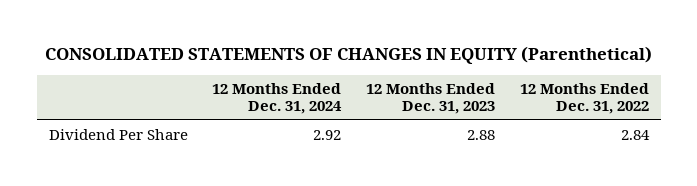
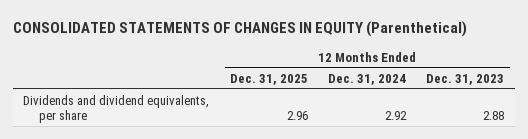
[519,82,649,115] 12 Months Ended Dec. 31, 2022 -> none
none -> [229,73,308,85] Dec. 31, 2025
[48,129,188,141] Dividend Per Share -> [23,95,210,124] Dividends and dividend equivalents, per share

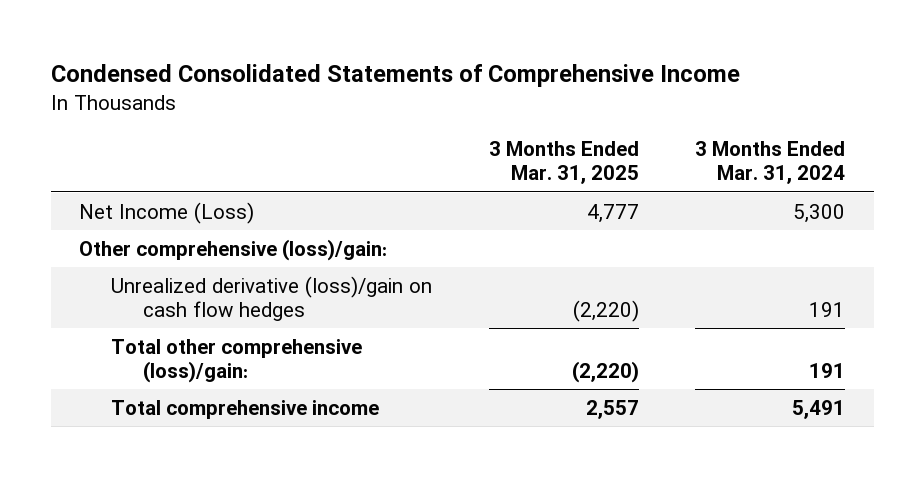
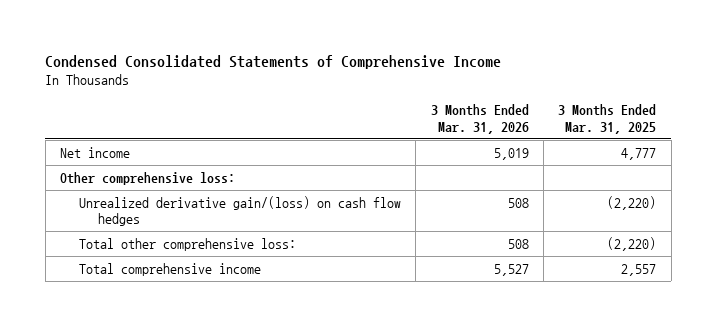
[695,141,846,185] 3 Months Ended Mar. 31, 2024 -> none
none -> [430,104,529,134] 3 Months Ended Mar. 31, 2026
[79,201,255,224] Net Income (Loss) -> [60,146,131,158] Net income
[79,238,388,261] Other comprehensive (loss)/gain: -> [60,171,236,185] Other comprehensive loss:
[110,275,432,321] Unrealized derivative (loss)/gain on cash flow hedges -> [79,195,402,227] Unrealized derivative gain/(loss) on cash flow hedges
[110,338,362,383] Total other comprehensive (loss)/gain: -> [79,237,297,251] Total other comprehensive loss:

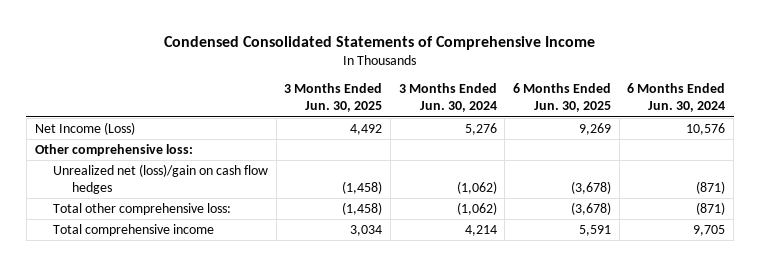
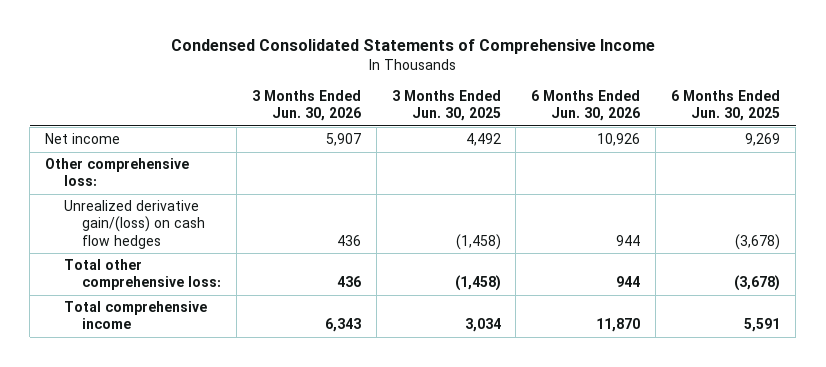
[398,83,497,113] 3 Months Ended Jun. 30, 2024 -> none
[627,83,726,113] 6 Months Ended Jun. 30, 2024 -> none
none -> [251,90,361,122] 3 Months Ended Jun. 30, 2026
none -> [531,90,641,122] 6 Months Ended Jun. 30, 2026
[34,122,135,136] Net Income (Loss) -> [45,133,121,145] Net income
[53,164,269,194] Unrealized net (loss)/gain on cash flow hedges -> [63,200,205,249] Unrealized derivative gain/(loss) on cash flow hedges

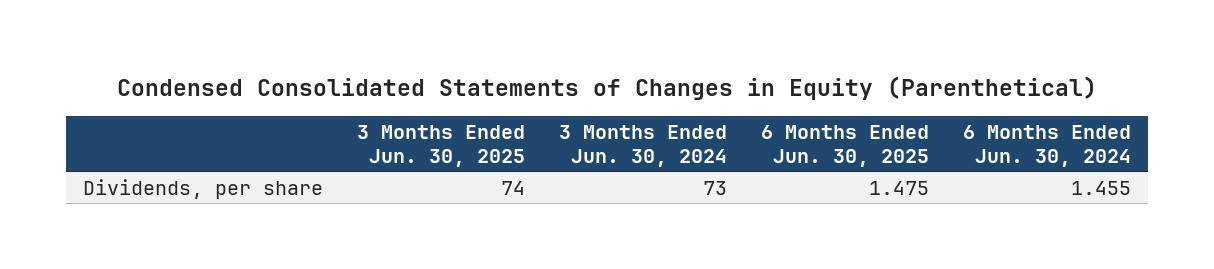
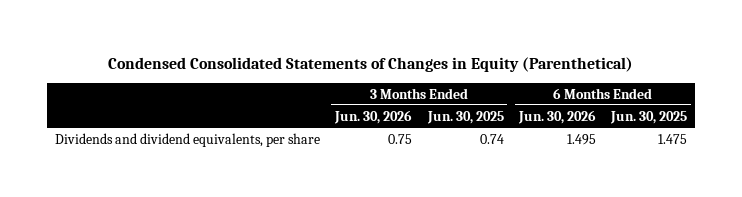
[558,124,727,167] 3 Months Ended Jun. 30, 2024 -> none
[963,124,1132,167] 6 Months Ended Jun. 30, 2024 -> none
none -> [334,109,413,124] Jun. 30, 2026
none -> [517,109,596,124] Jun. 30, 2026
[82,178,323,199] Dividends, per share -> [54,132,320,147] Dividends and dividend equivalents, per share
[500,180,525,195] 74 -> [479,133,504,144] 0.74

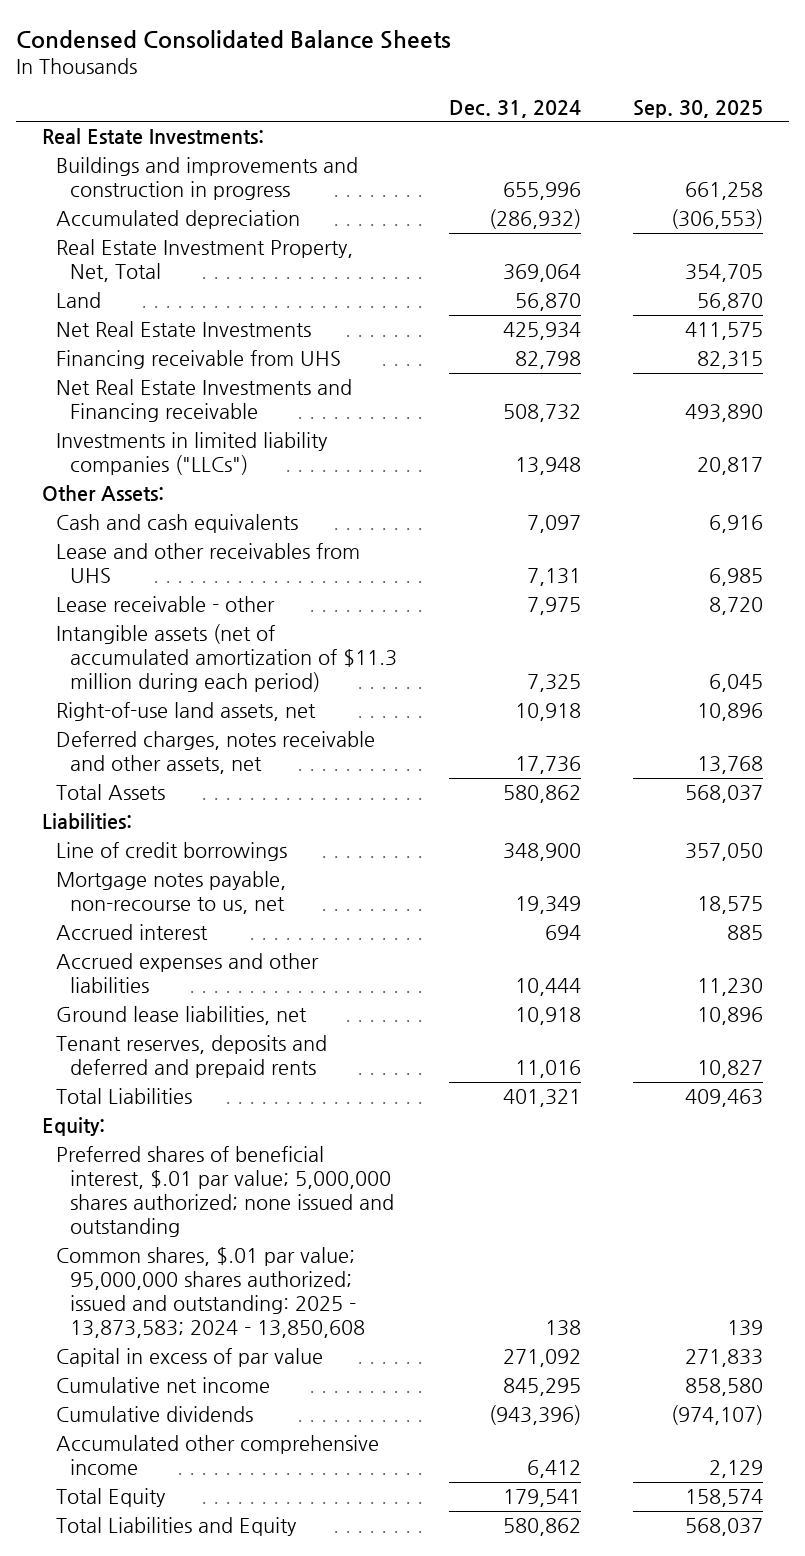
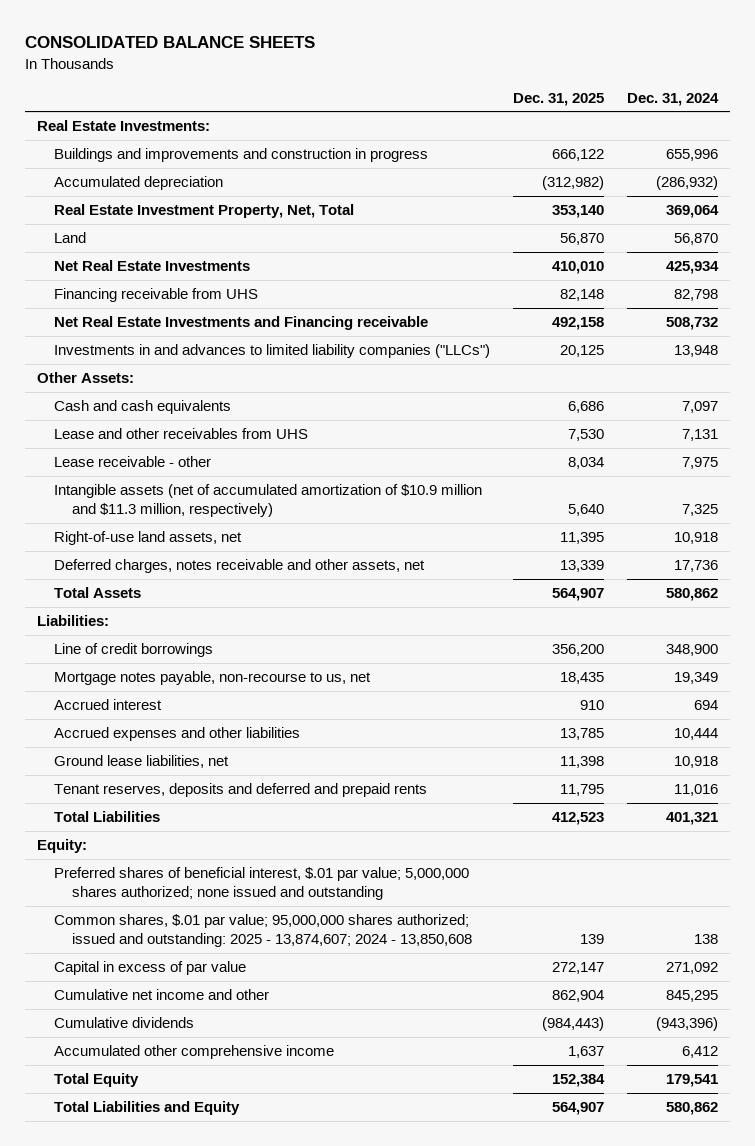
[16,29,452,49] Condensed Consolidated Balance Sheets -> [25,36,316,49] CONSOLIDATED BALANCE SHEETS
[632,99,763,118] Sep. 30, 2025 -> none
none -> [513,92,605,106] Dec. 31, 2025
[56,432,329,476] Investments in limited liability companies ("LLCs") -> [54,344,491,359] Investments in and advances to limited liability companies ("LLCs")
[56,624,397,693] Intangible assets (net of accumulated amortization of $11.3 million during each period) -> [54,484,483,518] Intangible assets (net of accumulated amortization of $10.9 million and $11.3 million, respectively)
[56,1247,365,1339] Common shares, $.01 par value; 95,000,000 shares authorized; issued and outstanding: 2025 - 13,873,583; 2024 - 13,850,608 -> [54,914,473,948] Common shares, $.01 par value; 95,000,000 shares authorized; issued and outstanding: 2025 - 13,874,607; 2024 - 13,850,608
[56,1377,271,1394] Cumulative net income -> [54,989,270,1001] Cumulative net income and other

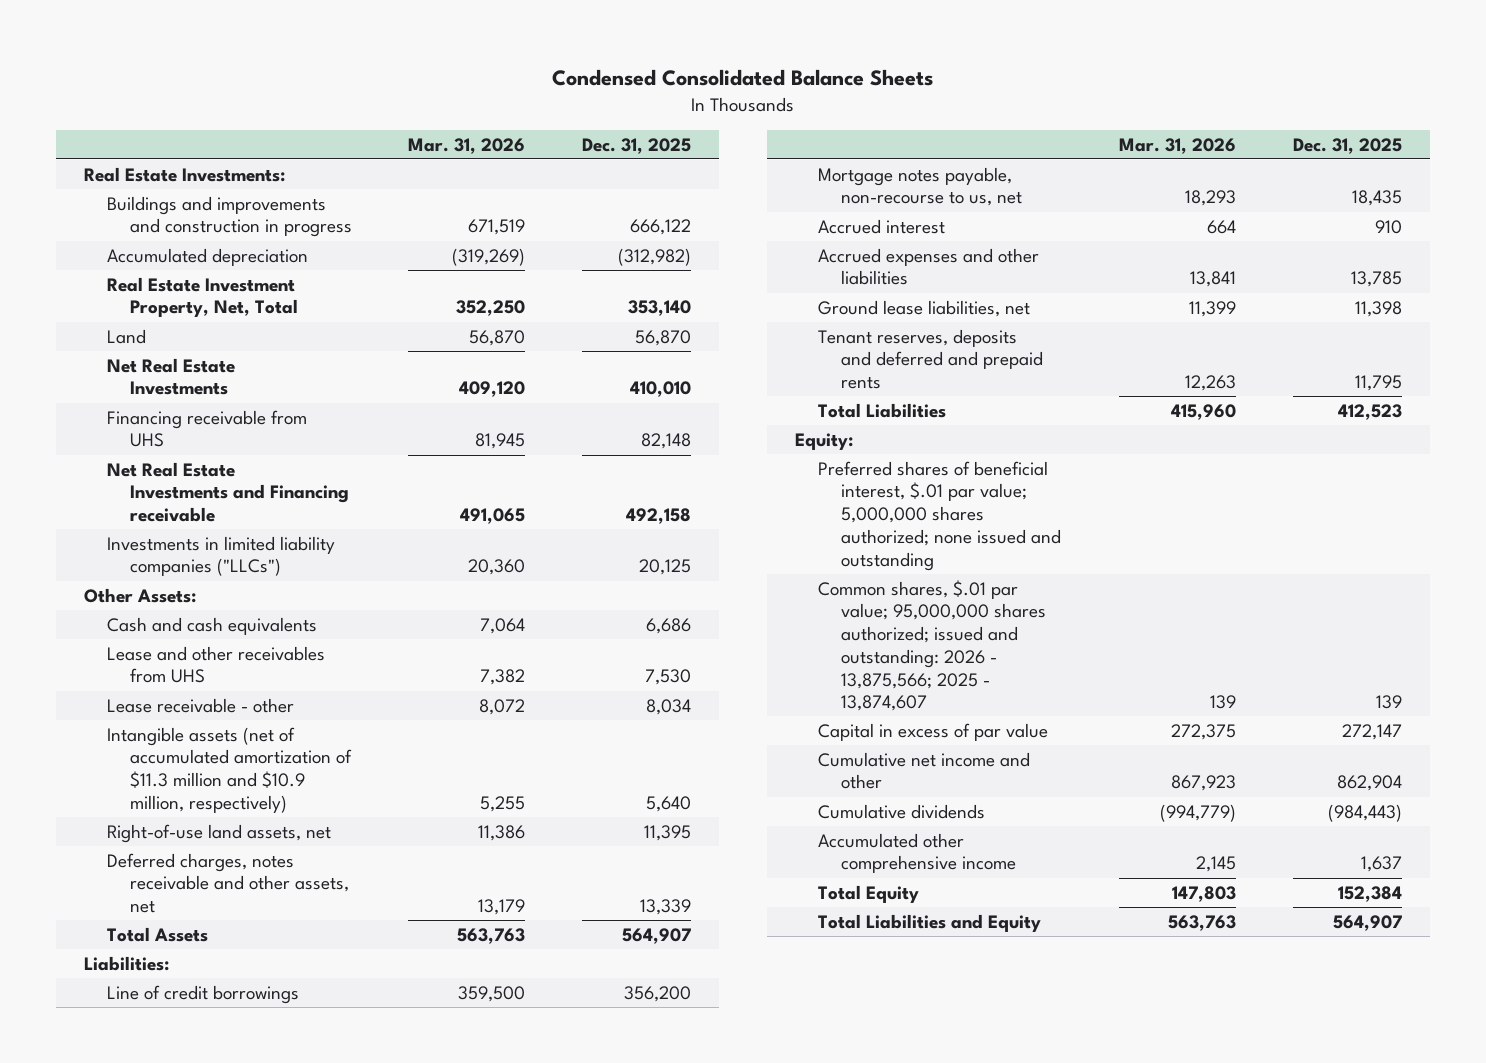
[25,36,316,49] CONSOLIDATED BALANCE SHEETS -> [552,69,934,87] Condensed Consolidated Balance Sheets
[627,92,720,106] Dec. 31, 2024 -> none
none -> [408,137,526,154] Mar. 31, 2026
[54,344,491,359] Investments in and advances to limited liability companies ("LLCs") -> [106,535,335,577] Investments in limited liability companies ("LLCs")
[54,484,483,518] Intangible assets (net of accumulated amortization of $10.9 million and $11.3 million, respectively) -> [106,726,352,813] Intangible assets (net of accumulated amortization of $11.3 million and $10.9 million, respectively)
[54,914,473,948] Common shares, $.01 par value; 95,000,000 shares authorized; issued and outstanding: 2025 - 13,874,607; 2024 - 13,850,608 -> [817,579,1046,712] Common shares, $.01 par value; 95,000,000 shares authorized; issued and outstanding: 2026 - 13,875,566; 2025 - 13,874,607

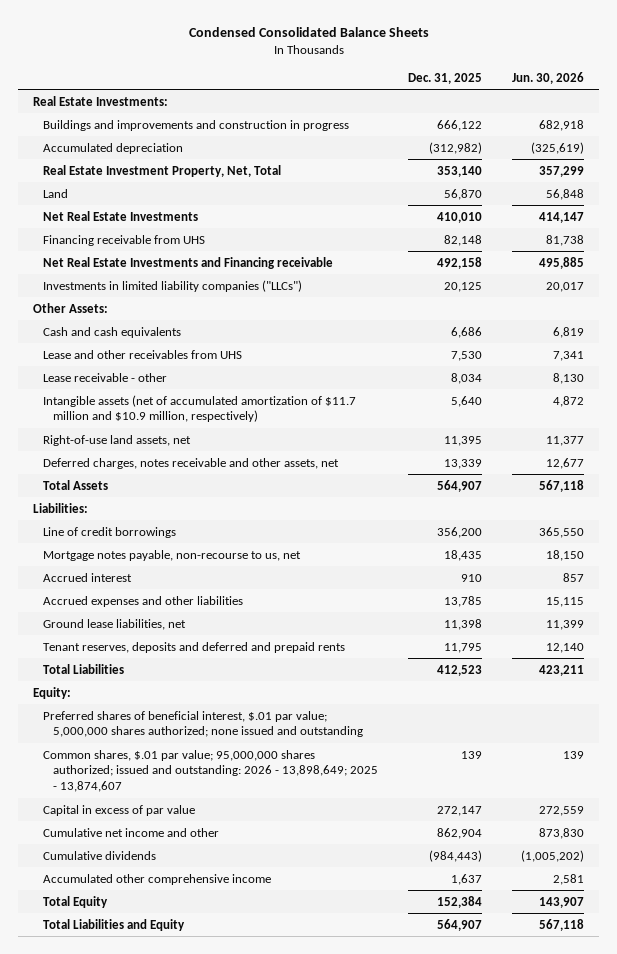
[408,137,526,154] Mar. 31, 2026 -> none
none -> [512,71,585,84] Jun. 30, 2026
[106,726,352,813] Intangible assets (net of accumulated amortization of $11.3 million and $10.9 million, respectively) -> [43,394,357,423] Intangible assets (net of accumulated amortization of $11.7 million and $10.9 million, respectively)
[817,579,1046,712] Common shares, $.01 par value; 95,000,000 shares authorized; issued and outstanding: 2026 - 13,875,566; 2025 - 13,874,607 -> [43,749,379,793] Common shares, $.01 par value; 95,000,000 shares authorized; issued and outstanding: 2026 - 13,898,649; 2025 - 13,874,607

